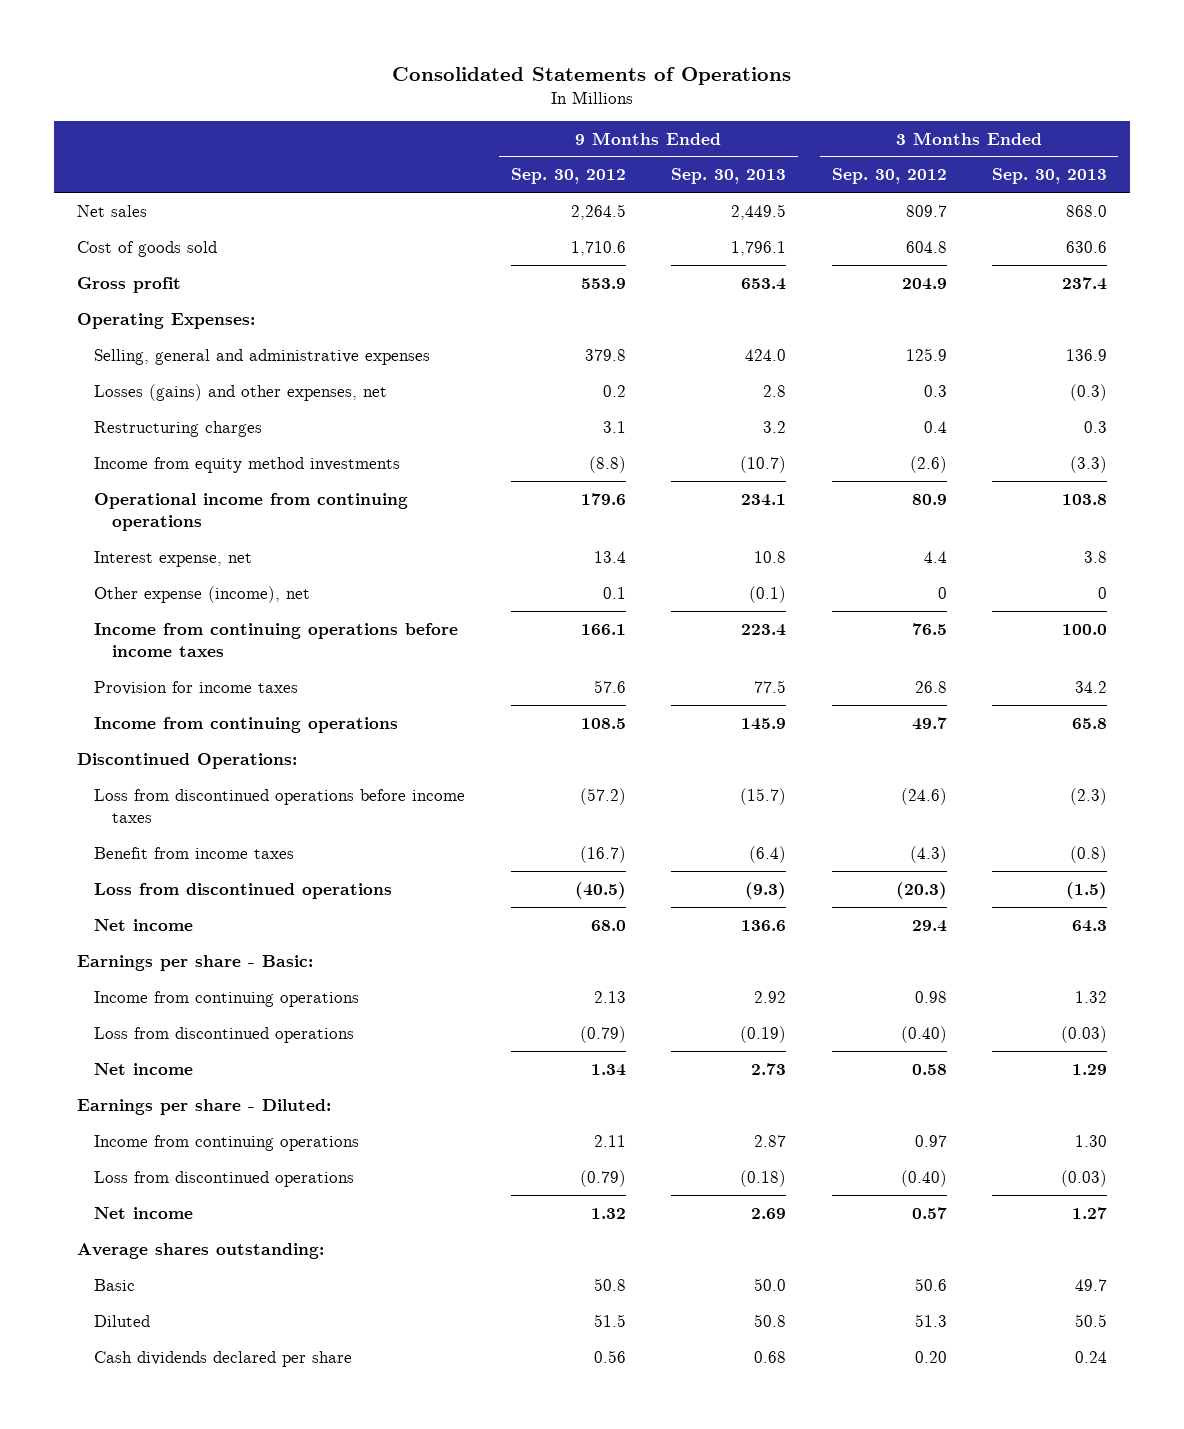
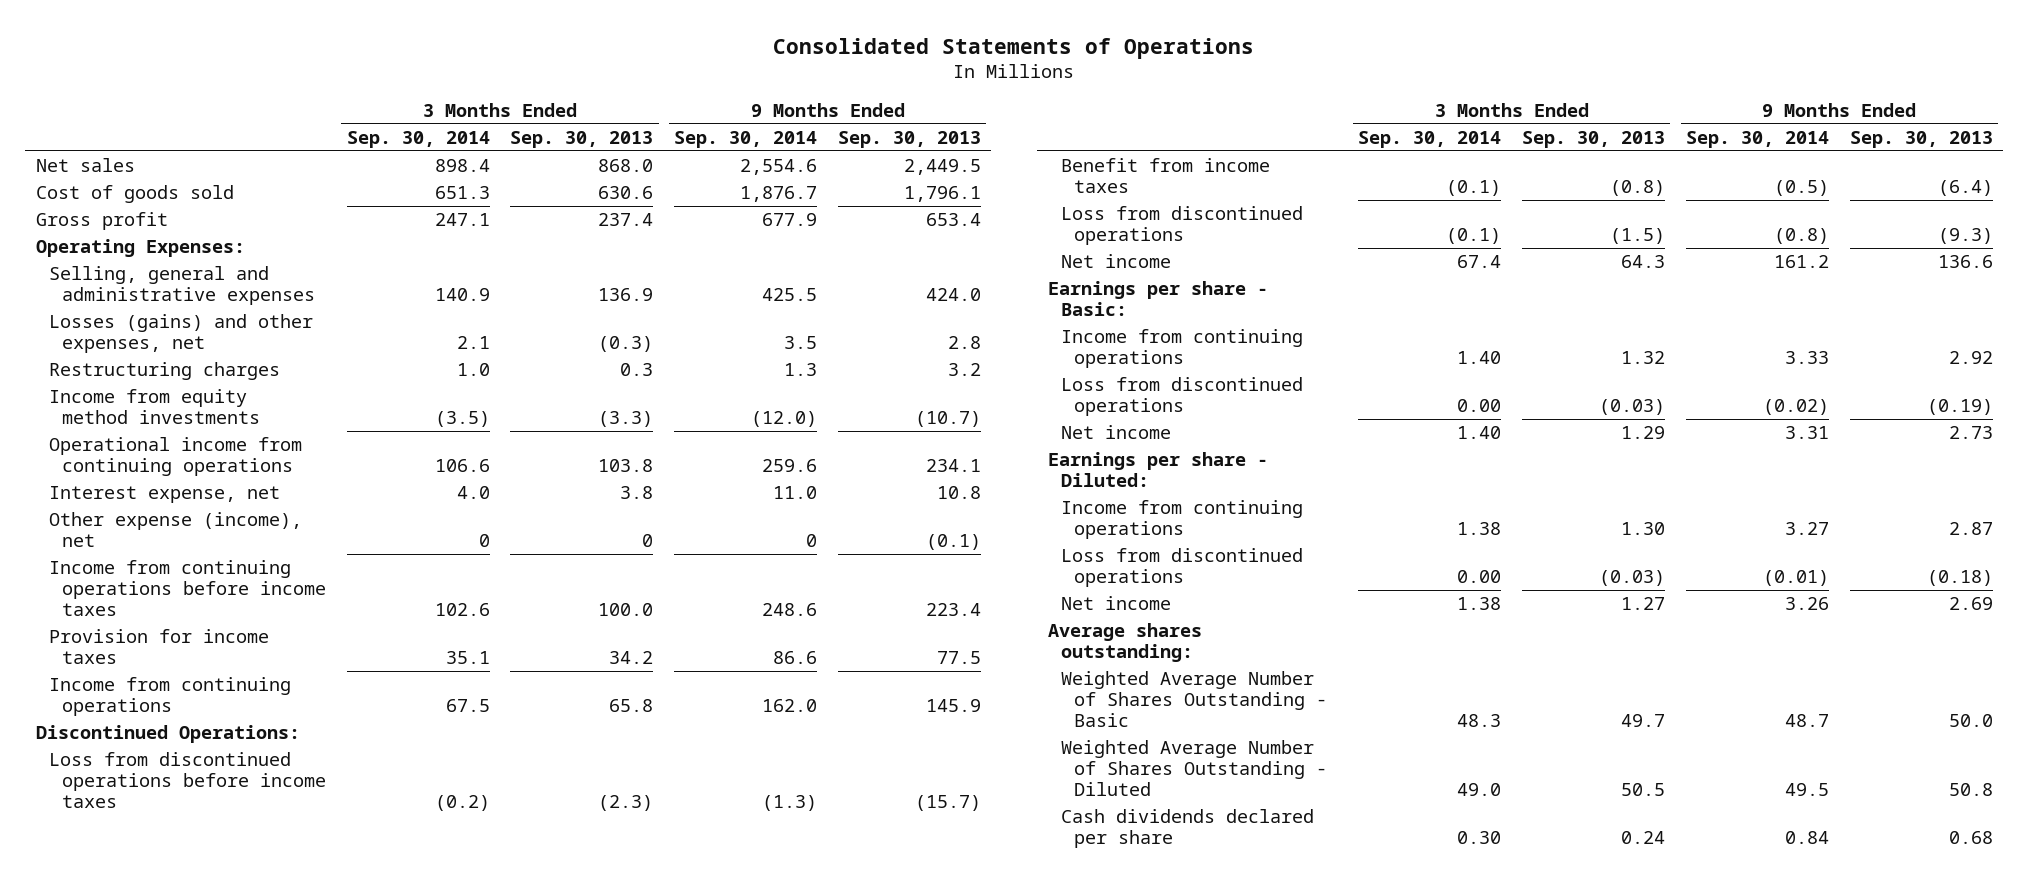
[510,168,626,185] Sep. 30, 2012 -> none
[831,168,947,185] Sep. 30, 2012 -> none
none -> [346,130,490,148] Sep. 30, 2014
none -> [674,130,818,148] Sep. 30, 2014
[94,1278,136,1291] Basic -> [1060,671,1327,728] Weighted Average Number of Shares Outstanding - Basic
[94,1314,151,1327] Diluted -> [1060,740,1327,797] Weighted Average Number of Shares Outstanding - Diluted

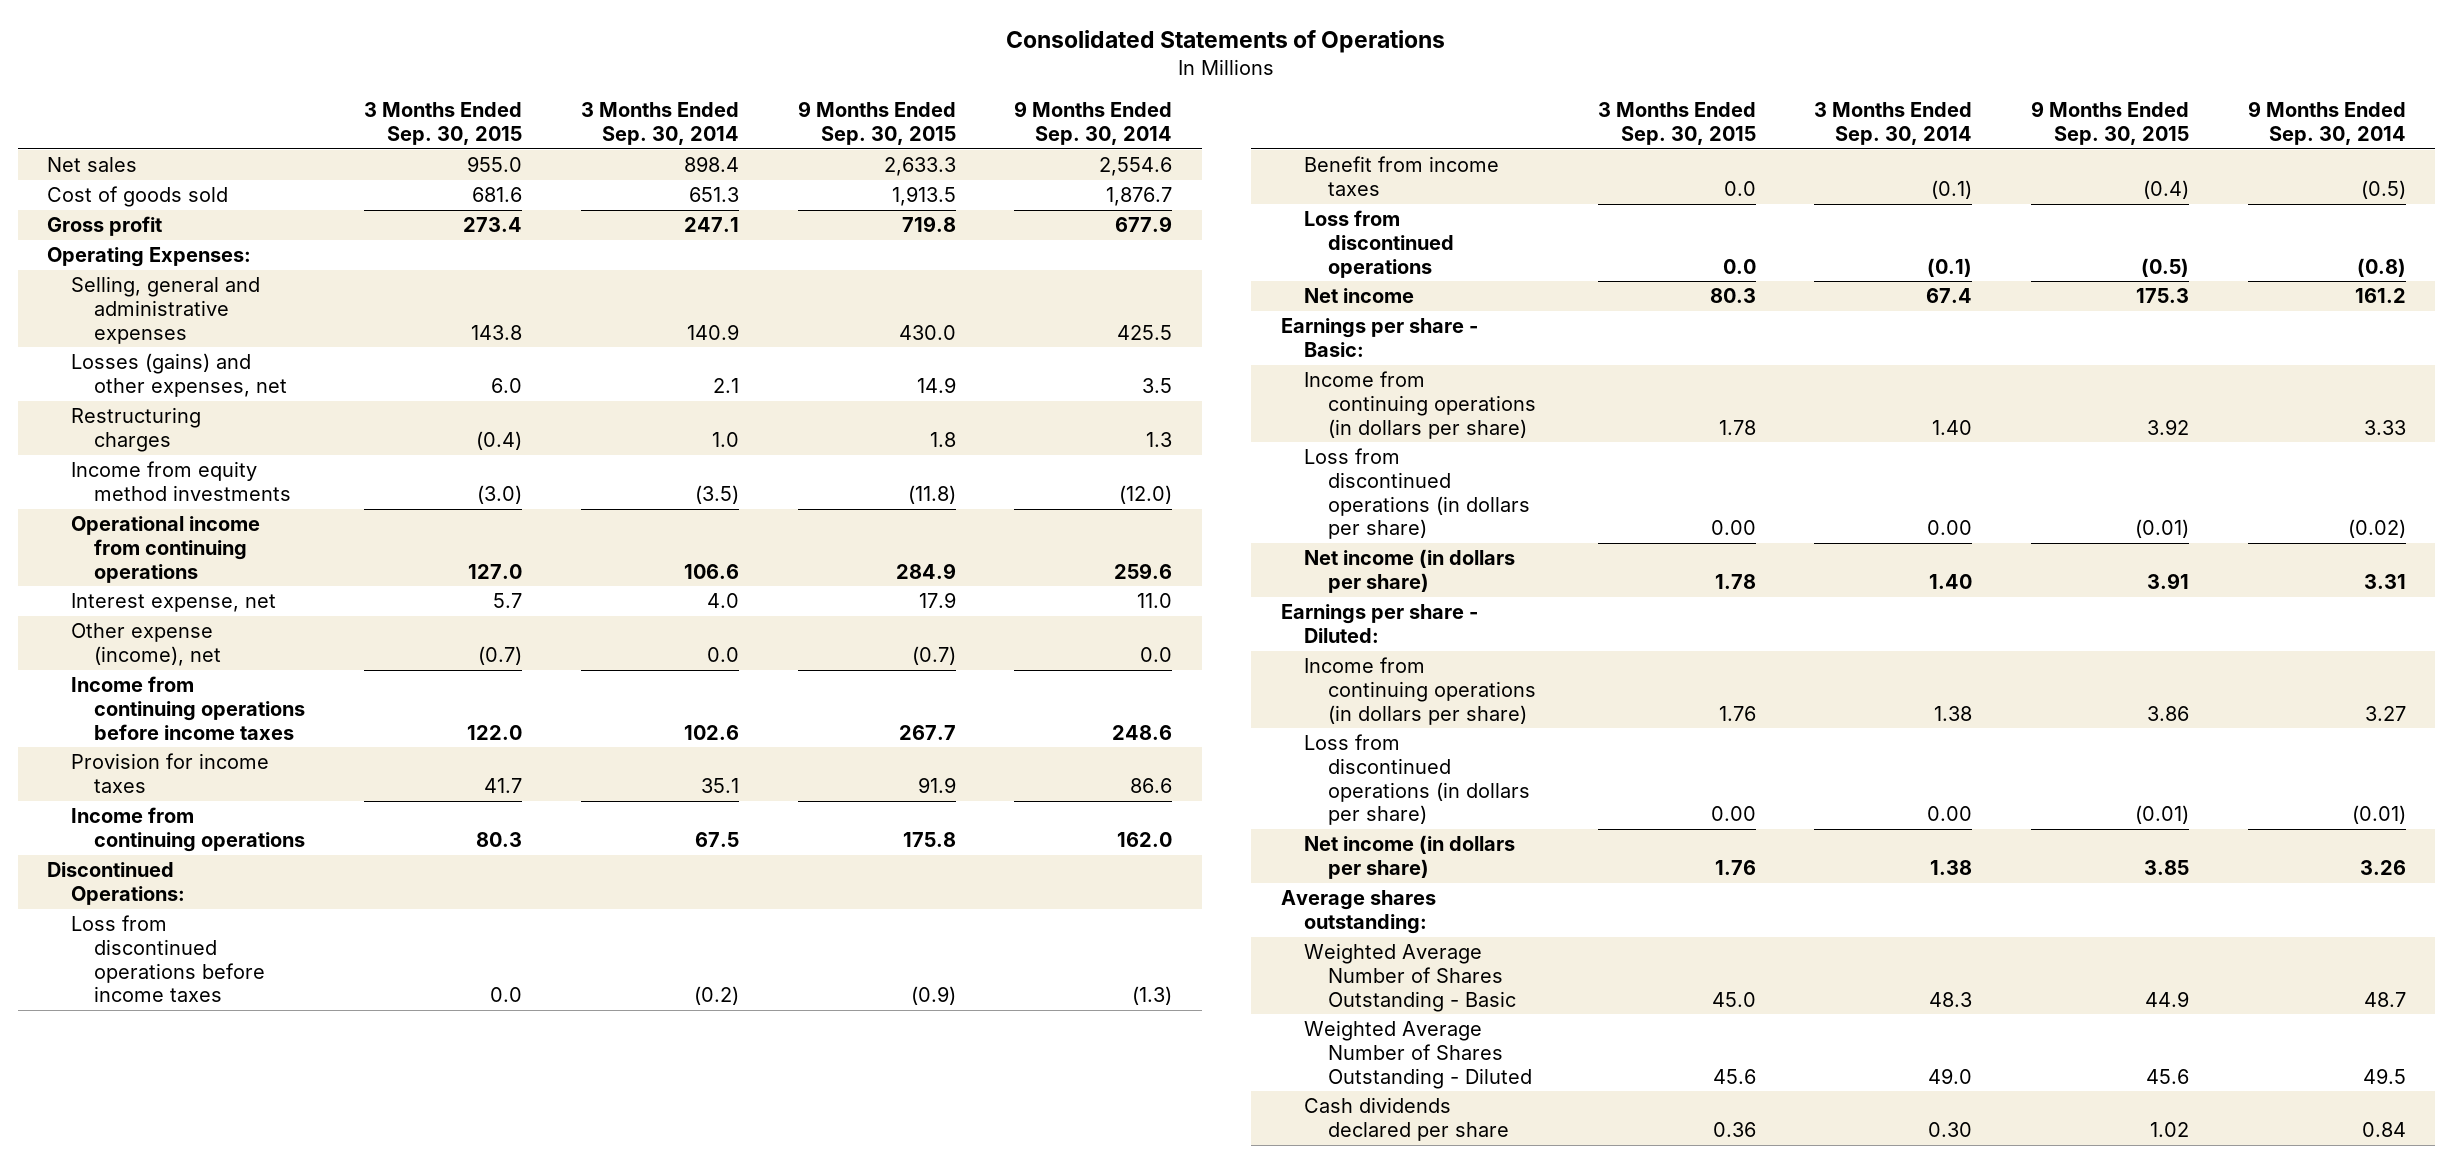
[510,130,654,148] Sep. 30, 2013 -> none
[838,130,982,148] Sep. 30, 2013 -> none
none -> [363,102,522,146] 3 Months Ended Sep. 30, 2015
none -> [797,101,956,146] 9 Months Ended Sep. 30, 2015
[478,534,490,548] 0 -> [706,646,739,662] 0.0
[806,534,818,548] 0 -> [1140,646,1173,662] 0.0
[1060,329,1303,369] Income from continuing operations -> [1304,371,1536,439] Income from continuing operations (in dollars per share)
[1060,377,1303,417] Loss from discontinued operations -> [1304,448,1530,540] Loss from discontinued operations (in dollars per share)
[1060,425,1171,440] Net income -> [1304,549,1516,593] Net income (in dollars per share)
[1060,500,1303,540] Income from continuing operations -> [1304,657,1536,725] Income from continuing operations (in dollars per share)
[1060,548,1303,588] Loss from discontinued operations -> [1304,734,1530,826] Loss from discontinued operations (in dollars per share)
[1060,596,1171,611] Net income -> [1304,835,1516,879] Net income (in dollars per share)

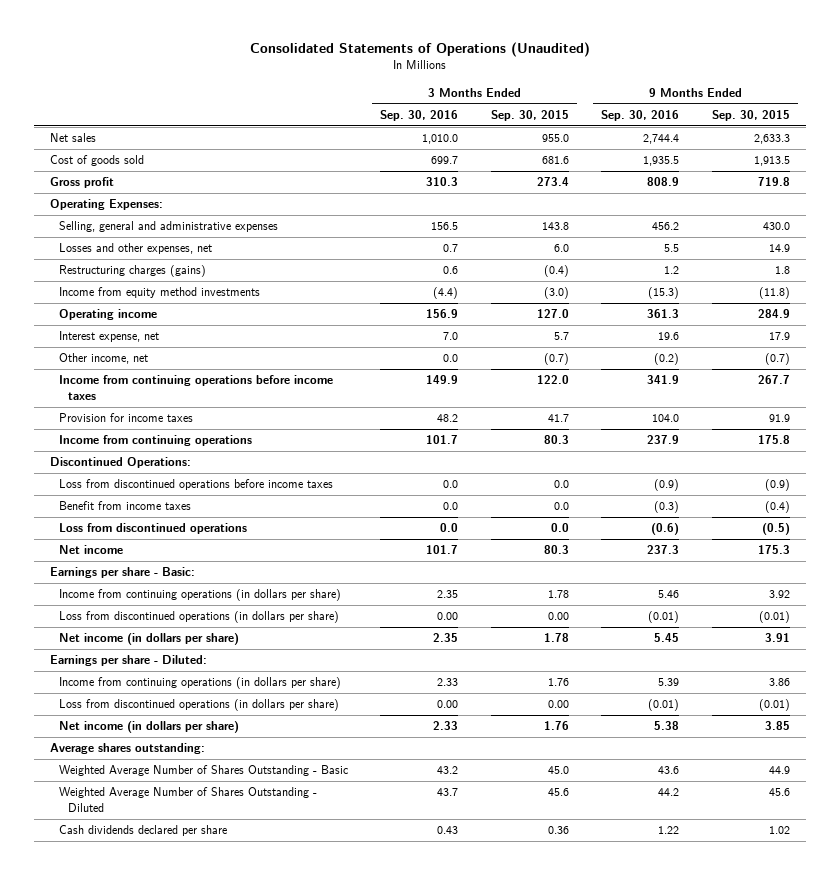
[1006,30,1446,54] Consolidated Statements of Operations -> [249,41,590,57] Consolidated Statements of Operations (Unaudited)
[580,102,739,146] 3 Months Ended Sep. 30, 2014 -> none
[1014,101,1173,146] 9 Months Ended Sep. 30, 2014 -> none
none -> [380,109,459,121] Sep. 30, 2016
none -> [601,109,680,121] Sep. 30, 2016
[70,353,288,397] Losses (gains) and other expenses, net -> [59,243,213,255] Losses and other expenses, net
[70,407,201,452] Restructuring charges -> [59,265,207,278] Restructuring charges (gains)
[70,516,260,583] Operational income from continuing operations -> [59,309,158,321] Operating income
[70,623,222,666] Other expense (income), net -> [59,353,149,365] Other income, net

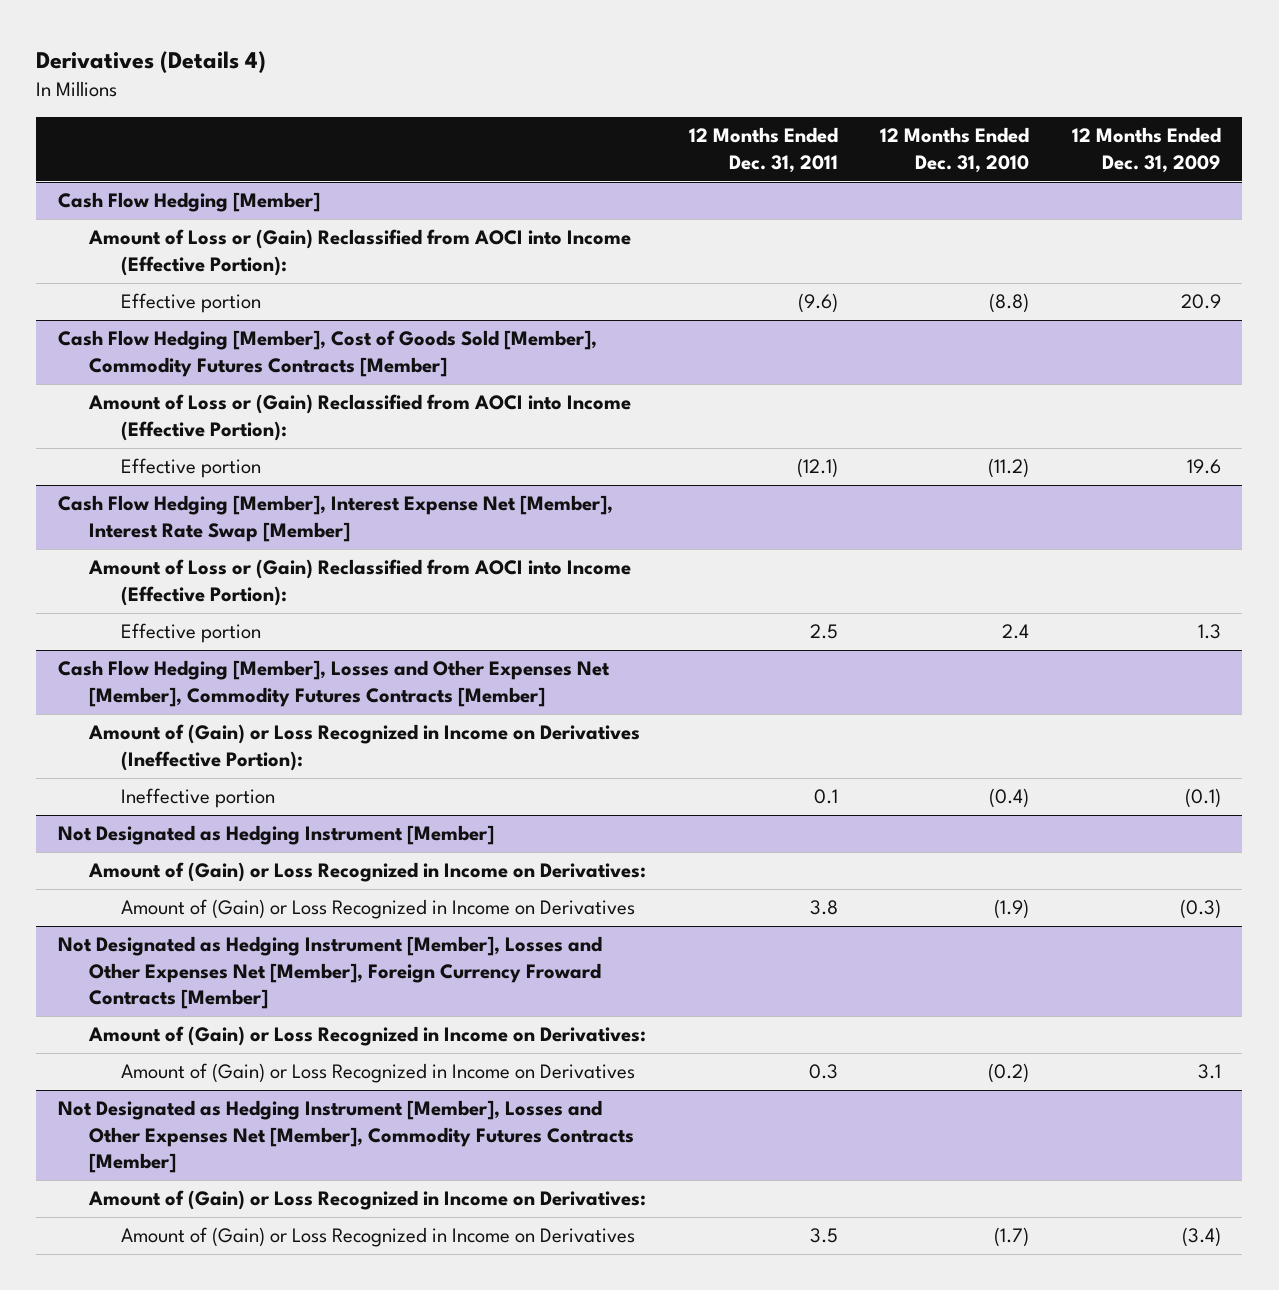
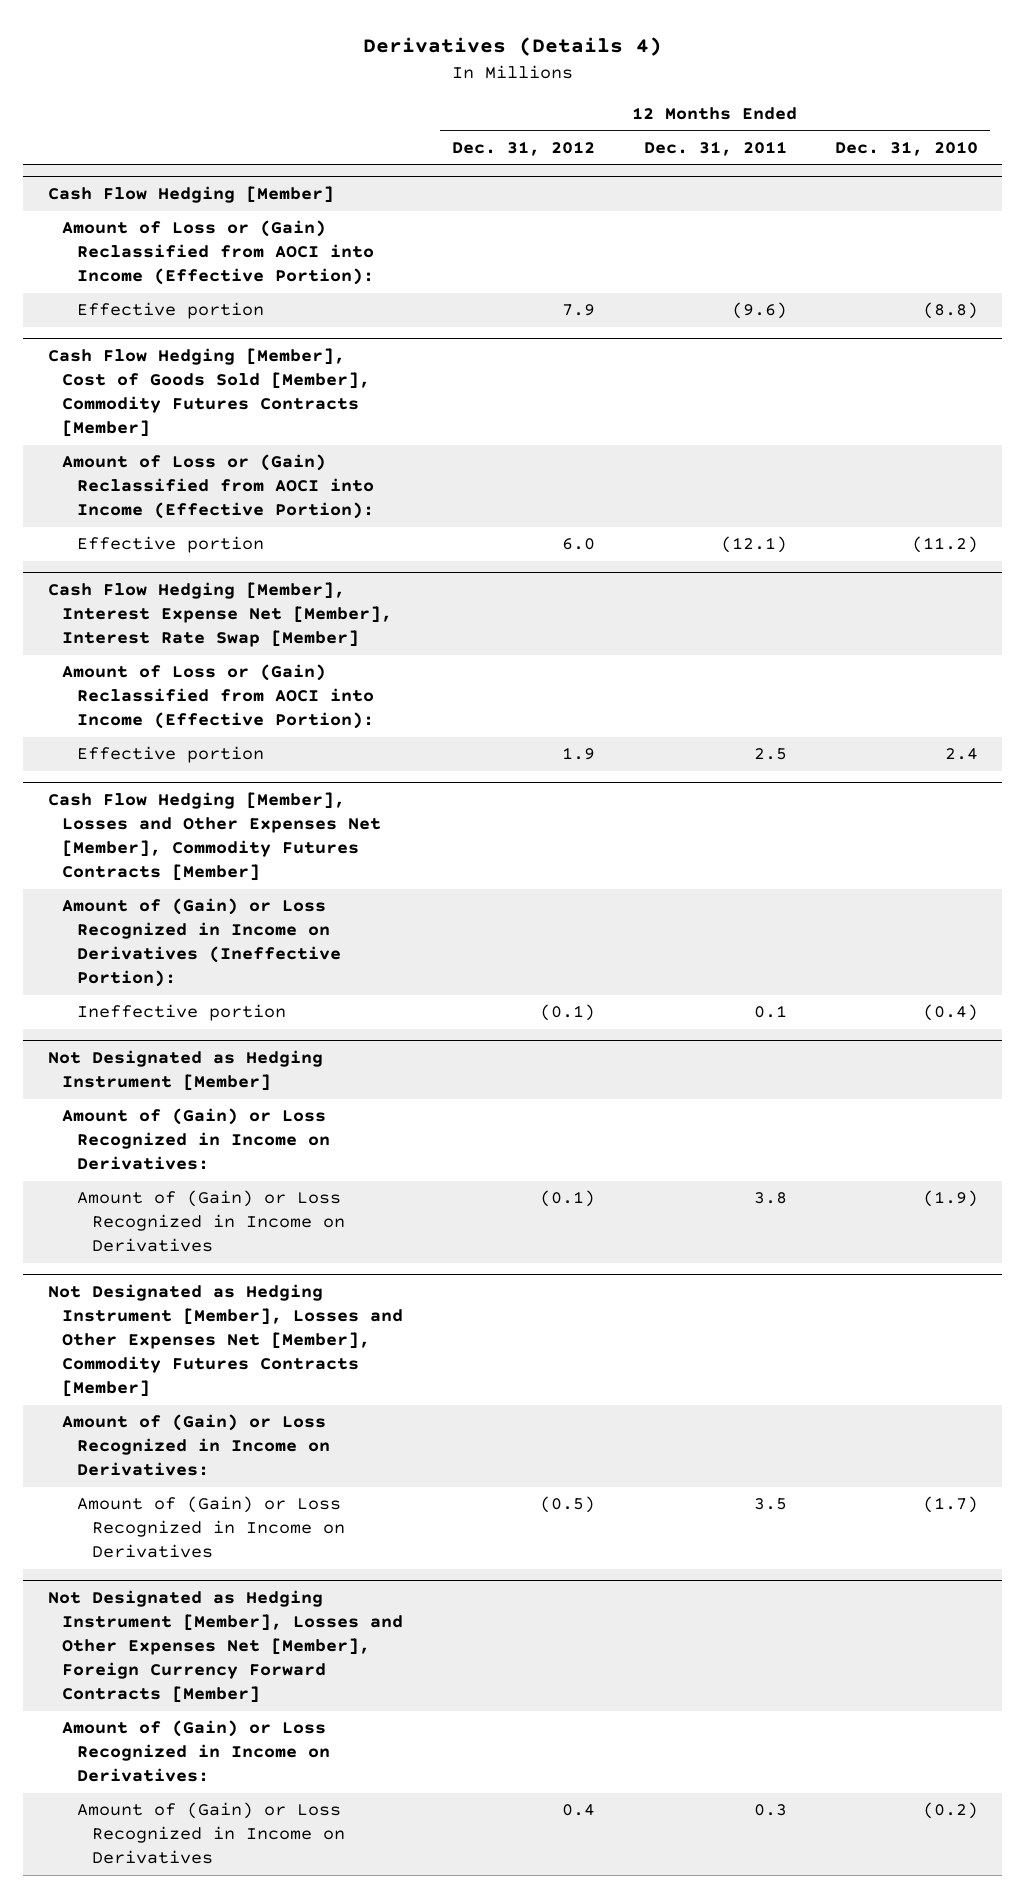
[1071,127,1221,173] 12 Months Ended Dec. 31, 2009 -> none
none -> [452,140,596,156] Dec. 31, 2012
[57,936,602,1010] Not Designated as Hedging Instrument [Member], Losses and Other Expenses Net [Member], Foreign Currency Froward Contracts [Member] -> none
[88,1026,647,1047] Amount of (Gain) or Loss Recognized in Income on Derivatives: -> none
[120,1063,635,1084] Amount of (Gain) or Loss Recognized in Income on Derivatives -> none
none -> [47,1590,404,1704] Not Designated as Hedging Instrument [Member], Losses and Other Expenses Net [Member], Foreign Currency Forward Contracts [Member]
none -> [62,1720,331,1783] Amount of (Gain) or Loss Recognized in Income on Derivatives:
none -> [77,1802,346,1865] Amount of (Gain) or Loss Recognized in Income on Derivatives

